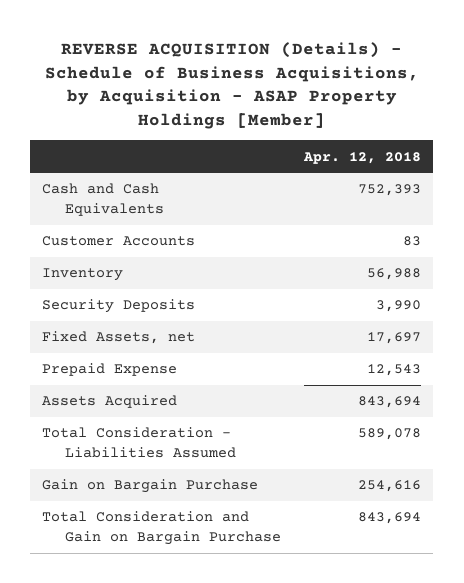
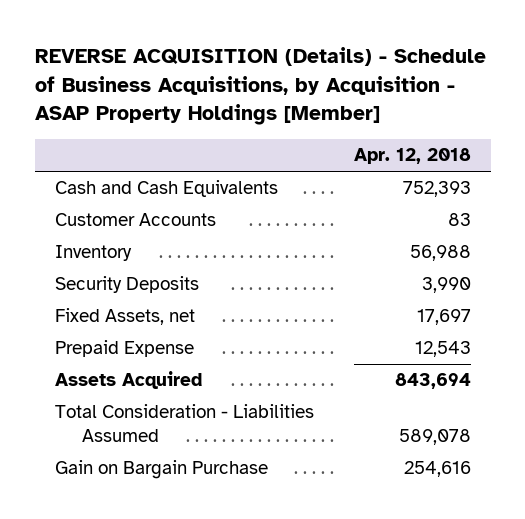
[42,511,281,546] Total Consideration and Gain on Bargain Purchase -> none

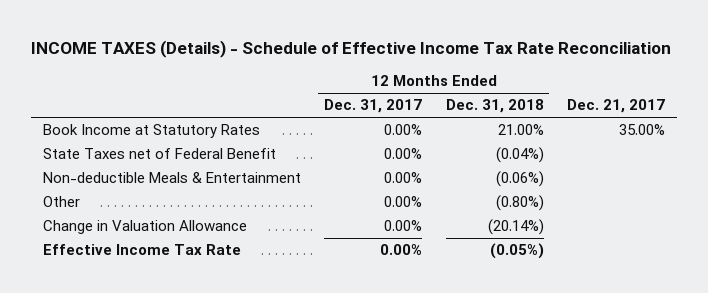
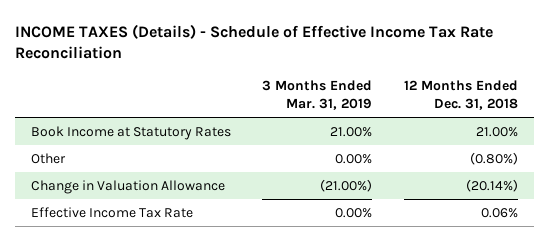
[324,99,423,114] Dec. 31, 2017 -> none
[566,99,665,114] Dec. 21, 2017 -> none
none -> [262,80,373,111] 3 Months Ended Mar. 31, 2019
[42,148,276,160] State Taxes net of Federal Benefit -> none
[42,172,301,184] Non-deductible Meals & Entertainment -> none
[489,243,544,260] (0.05%) -> [481,208,519,219] 0.06%

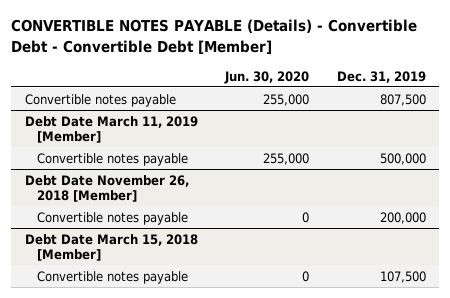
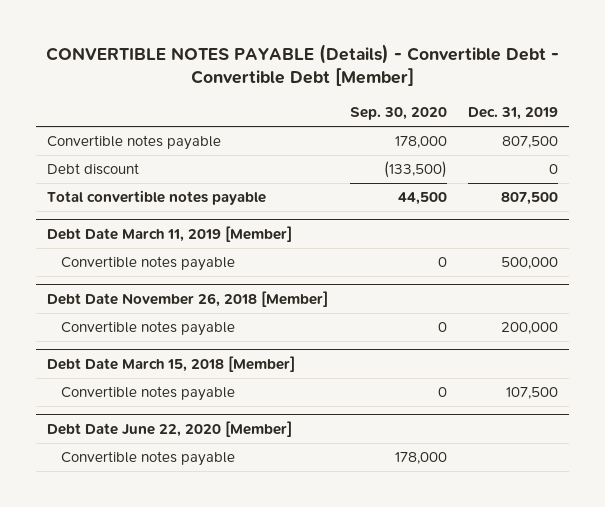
[224,70,310,84] Jun. 30, 2020 -> none
none -> [349,107,447,121] Sep. 30, 2020
none -> [46,163,139,176] Debt discount
none -> [46,190,266,206] Total convertible notes payable
none -> [46,420,292,437] Debt Date June 22, 2020 [Member]
none -> [60,451,235,467] Convertible notes payable

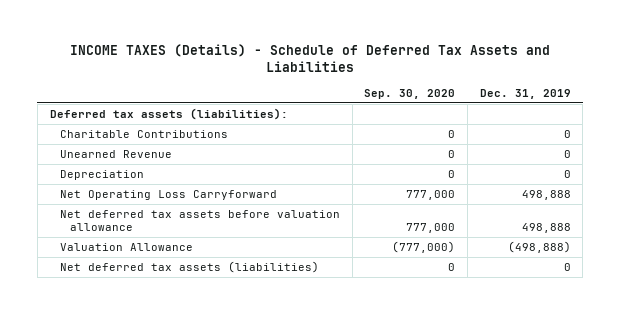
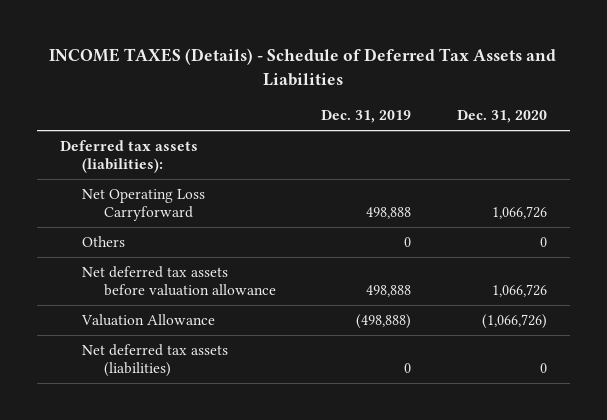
[364,88,456,99] Sep. 30, 2020 -> none
none -> [456,110,547,124] Dec. 31, 2020
[60,130,229,139] Charitable Contributions -> none
[60,150,173,159] Unearned Revenue -> none
[60,170,145,181] Depreciation -> none
none -> [81,236,125,248] Others

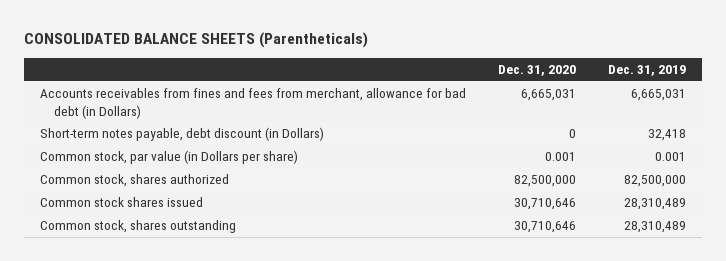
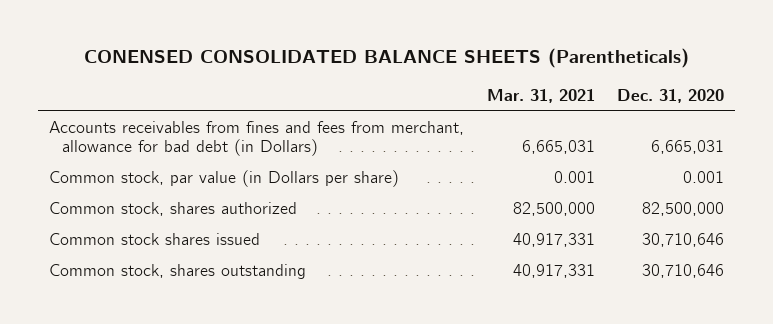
[23,32,368,49] CONSOLIDATED BALANCE SHEETS (Parentheticals) -> [83,48,689,69] CONENSED CONSOLIDATED BALANCE SHEETS (Parentheticals)
[607,64,686,76] Dec. 31, 2019 -> none
none -> [486,88,595,103] Mar. 31, 2021
[39,127,324,142] Short-term notes payable, debt discount (in Dollars) -> none

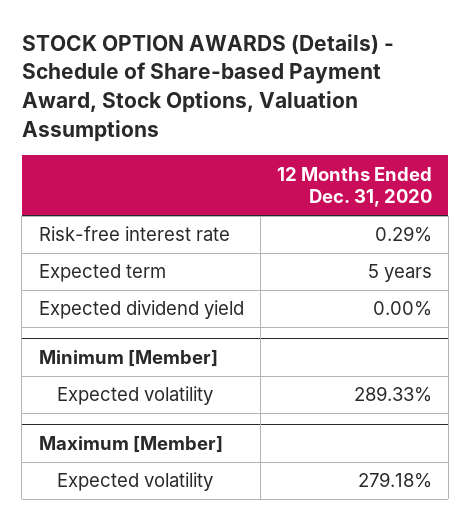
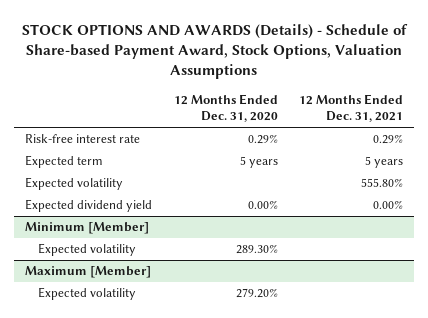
[21,33,394,142] STOCK OPTION AWARDS (Details) - Schedule of Share-based Payment Award, Stock Options, Valuation Assumptions -> [22,23,409,80] STOCK OPTIONS AND AWARDS (Details) - Schedule of Share-based Payment Award, Stock Options, Valuation Assumptions
none -> [299,93,404,123] 12 Months Ended Dec. 31, 2021
none -> [25,177,124,191] Expected volatility
[353,386,432,403] 289.33% -> [235,244,278,255] 289.30%
[357,472,432,489] 279.18% -> [235,288,278,299] 279.20%

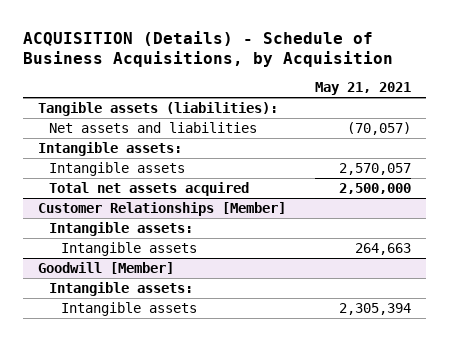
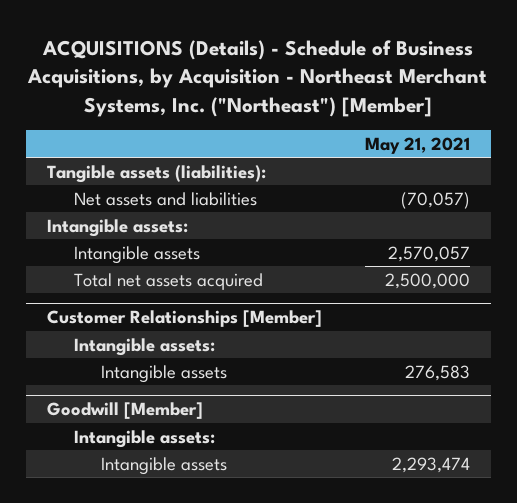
[23,30,394,68] ACQUISITION (Details) - Schedule of Business Acquisitions, by Acquisition -> [27,39,488,117] ACQUISITIONS (Details) - Schedule of Business Acquisitions, by Acquisition - Northeast Merchant Systems, Inc. ("Northeast") [Member]
[355,242,412,255] 264,663 -> [404,364,470,381] 276,583
[339,302,412,315] 2,305,394 -> [391,456,470,473] 2,293,474

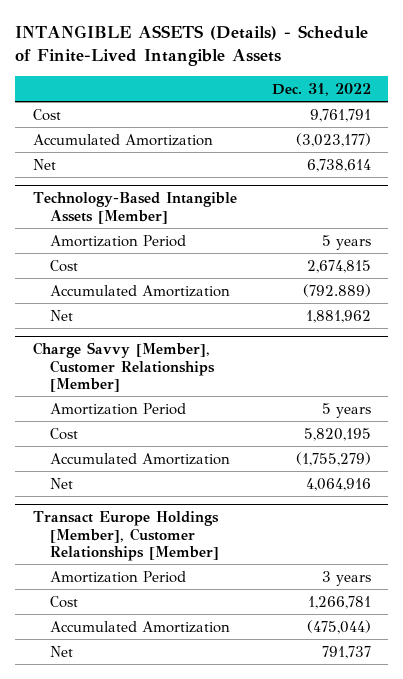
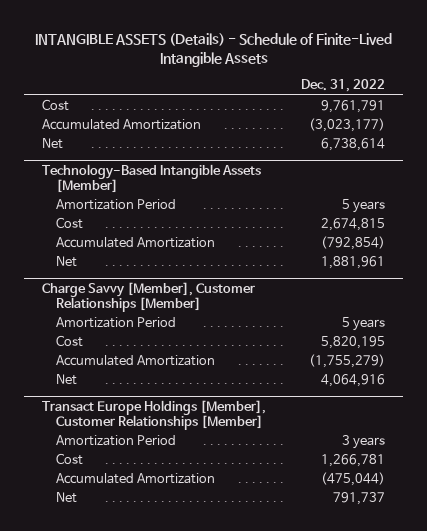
[302,283,371,297] (792.889) -> [321,236,386,251] (792,854)
[305,309,371,323] 1,881,962 -> [321,256,386,270] 1,881,961

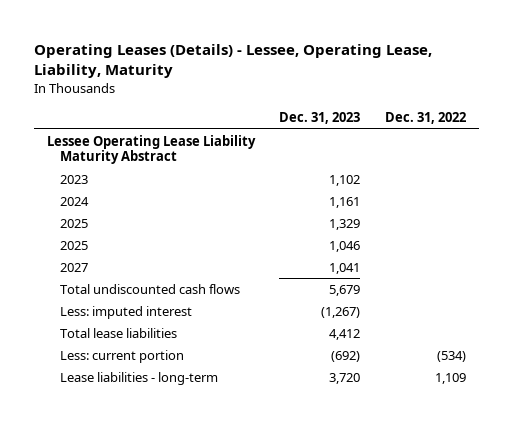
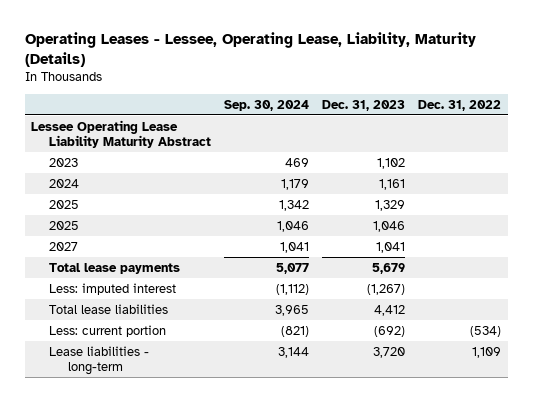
[34,43,433,79] Operating Leases (Details) - Lessee, Operating Lease, Liability, Maturity -> [24,32,476,68] Operating Leases - Lessee, Operating Lease, Liability, Maturity (Details)
none -> [224,99,310,111] Sep. 30, 2024
[60,283,241,294] Total undiscounted cash flows -> [49,262,181,274] Total lease payments

